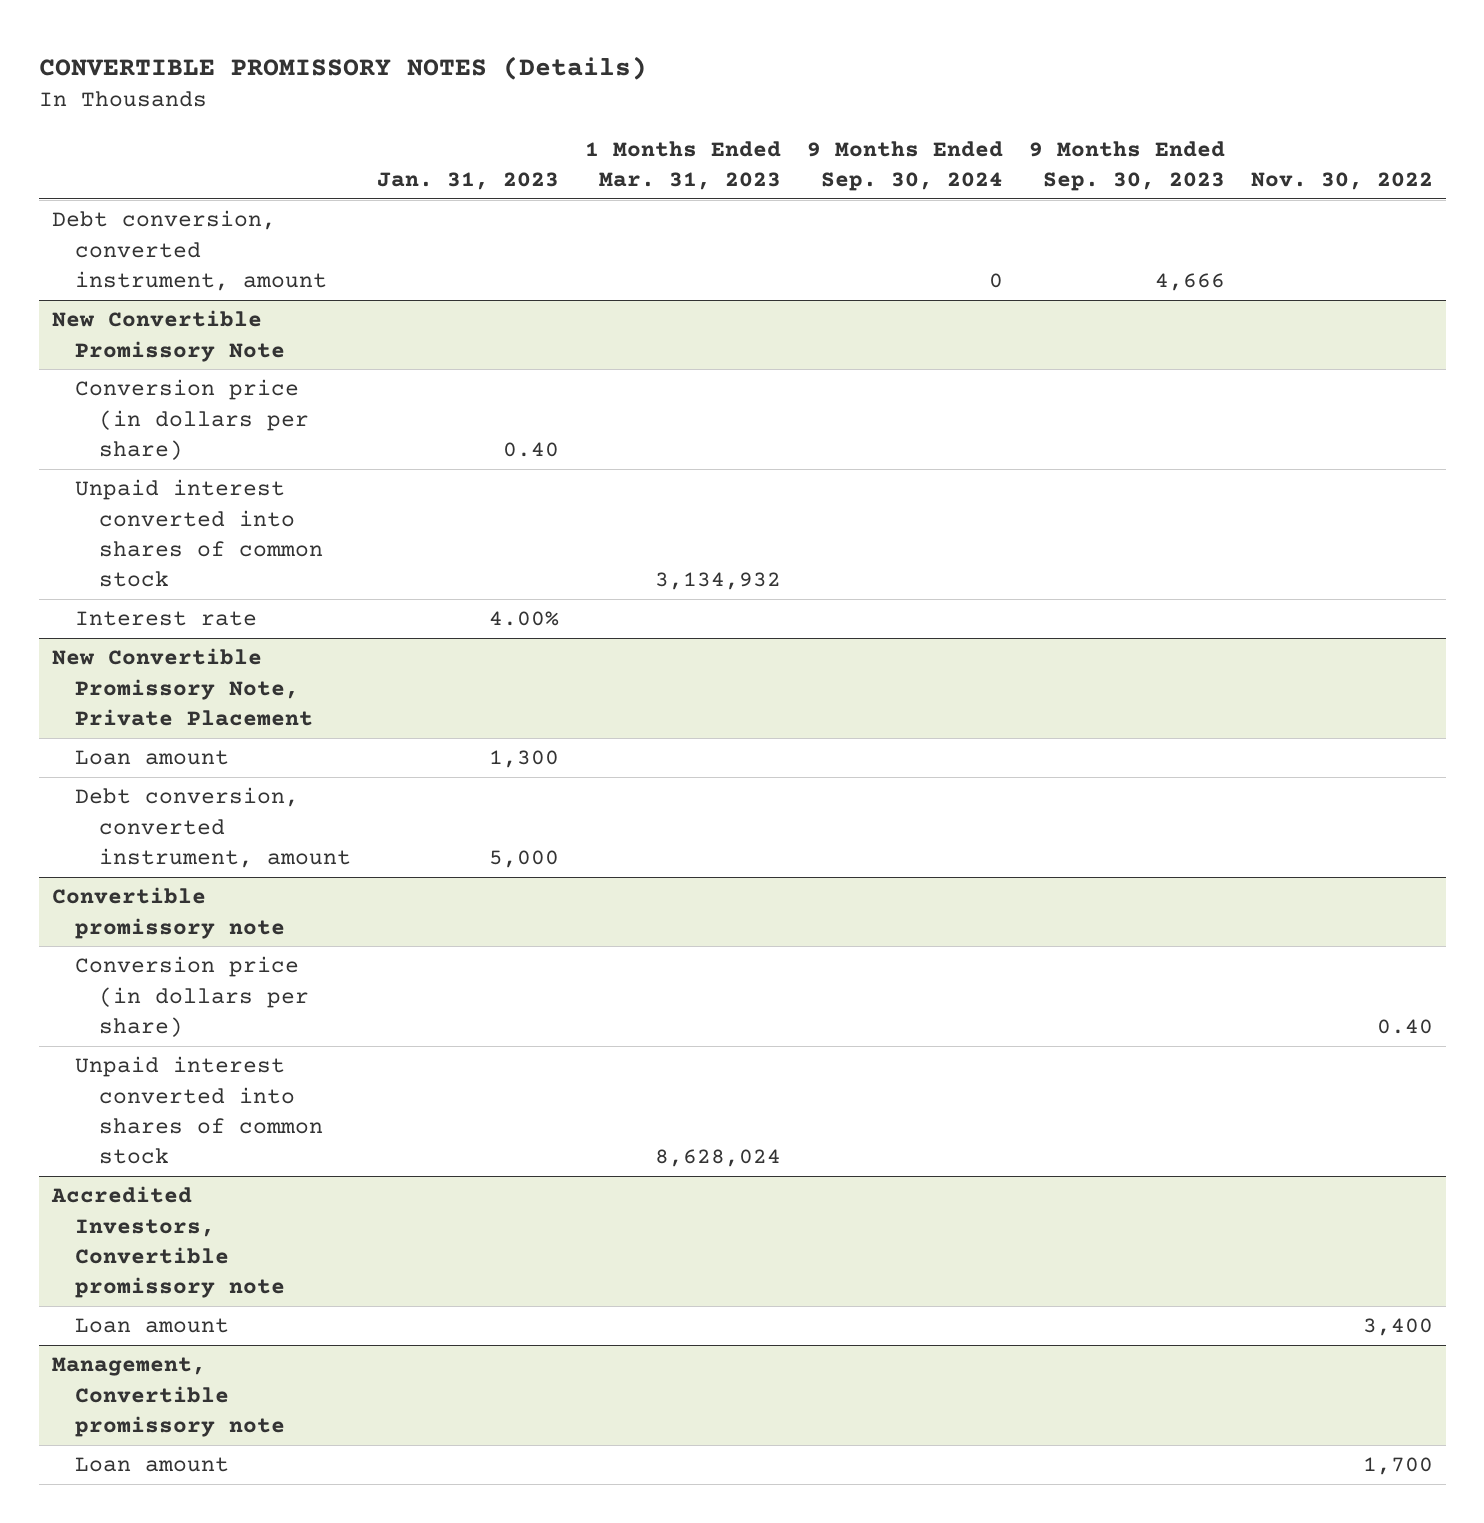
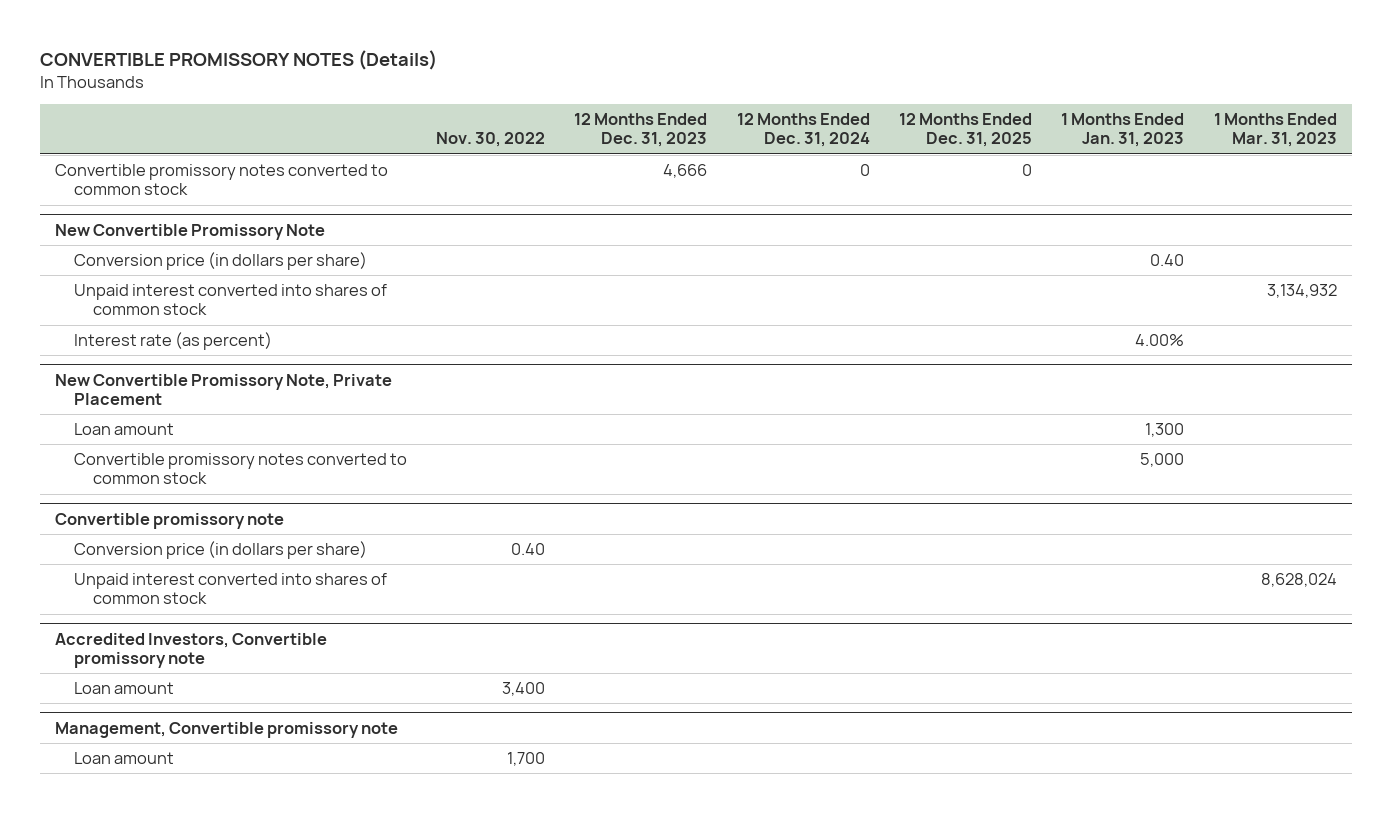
[377,171,560,190] Jan. 31, 2023 -> none
[806,140,1003,191] 9 Months Ended Sep. 30, 2024 -> none
[1028,140,1225,191] 9 Months Ended Sep. 30, 2023 -> none
none -> [574,112,708,148] 12 Months Ended Dec. 31, 2023
none -> [736,112,870,148] 12 Months Ended Dec. 31, 2024
none -> [899,112,1033,148] 12 Months Ended Dec. 31, 2025
none -> [1061,112,1185,148] 1 Months Ended Jan. 31, 2023
[51,210,328,291] Debt conversion, converted instrument, amount -> [55,164,389,196] Convertible promissory notes converted to common stock
[75,611,258,627] Interest rate -> [73,332,272,351] Interest rate (as percent)
[75,787,352,868] Debt conversion, converted instrument, amount -> [73,453,407,485] Convertible promissory notes converted to common stock

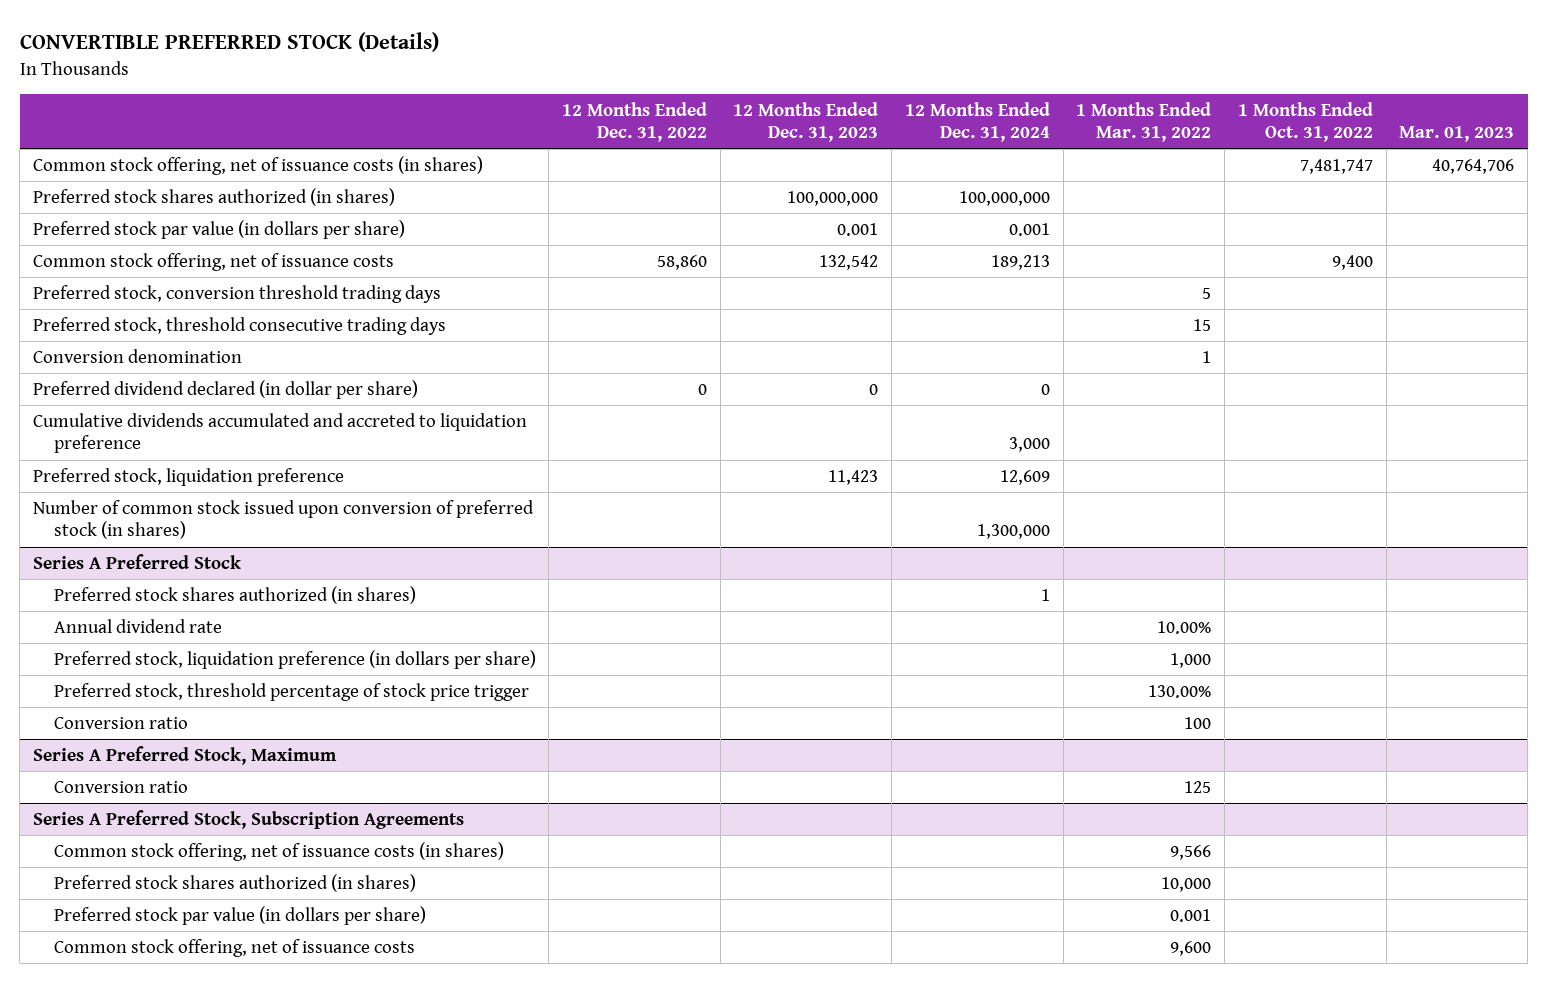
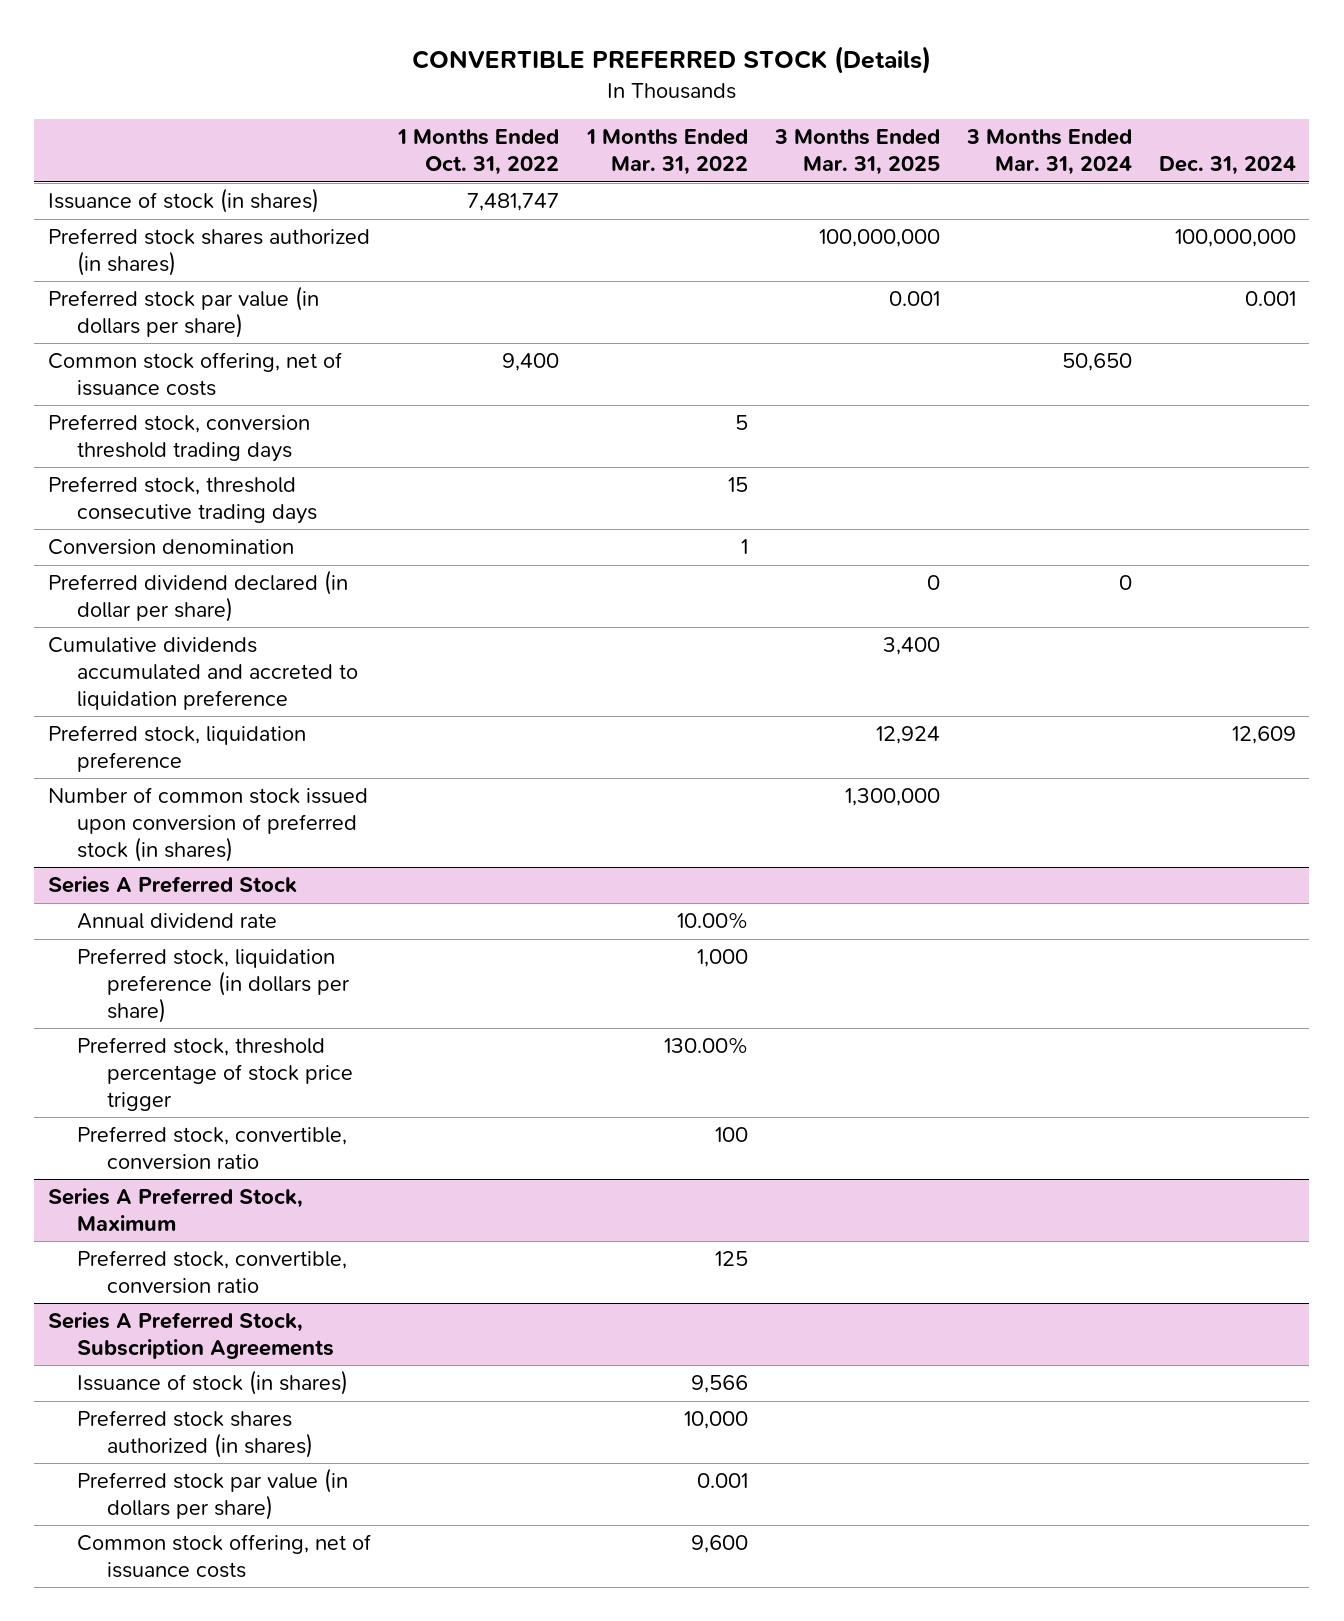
[562,101,708,143] 12 Months Ended Dec. 31, 2022 -> none
[733,101,879,143] 12 Months Ended Dec. 31, 2023 -> none
[904,101,1050,143] 12 Months Ended Dec. 31, 2024 -> none
[1399,126,1515,143] Mar. 01, 2023 -> none
none -> [773,129,940,176] 3 Months Ended Mar. 31, 2025
none -> [965,129,1132,176] 3 Months Ended Mar. 31, 2024
none -> [1158,156,1296,176] Dec. 31, 2024
[32,155,483,175] Common stock offering, net of issuance costs (in shares) -> [47,188,319,214] Issuance of stock (in shares)
[53,585,416,604] Preferred stock shares authorized (in shares) -> none
[53,716,188,729] Conversion ratio -> [77,1126,348,1170] Preferred stock, convertible, conversion ratio
[53,780,188,793] Conversion ratio -> [77,1250,348,1294] Preferred stock, convertible, conversion ratio
[53,841,504,861] Common stock offering, net of issuance costs (in shares) -> [77,1370,349,1396] Issuance of stock (in shares)

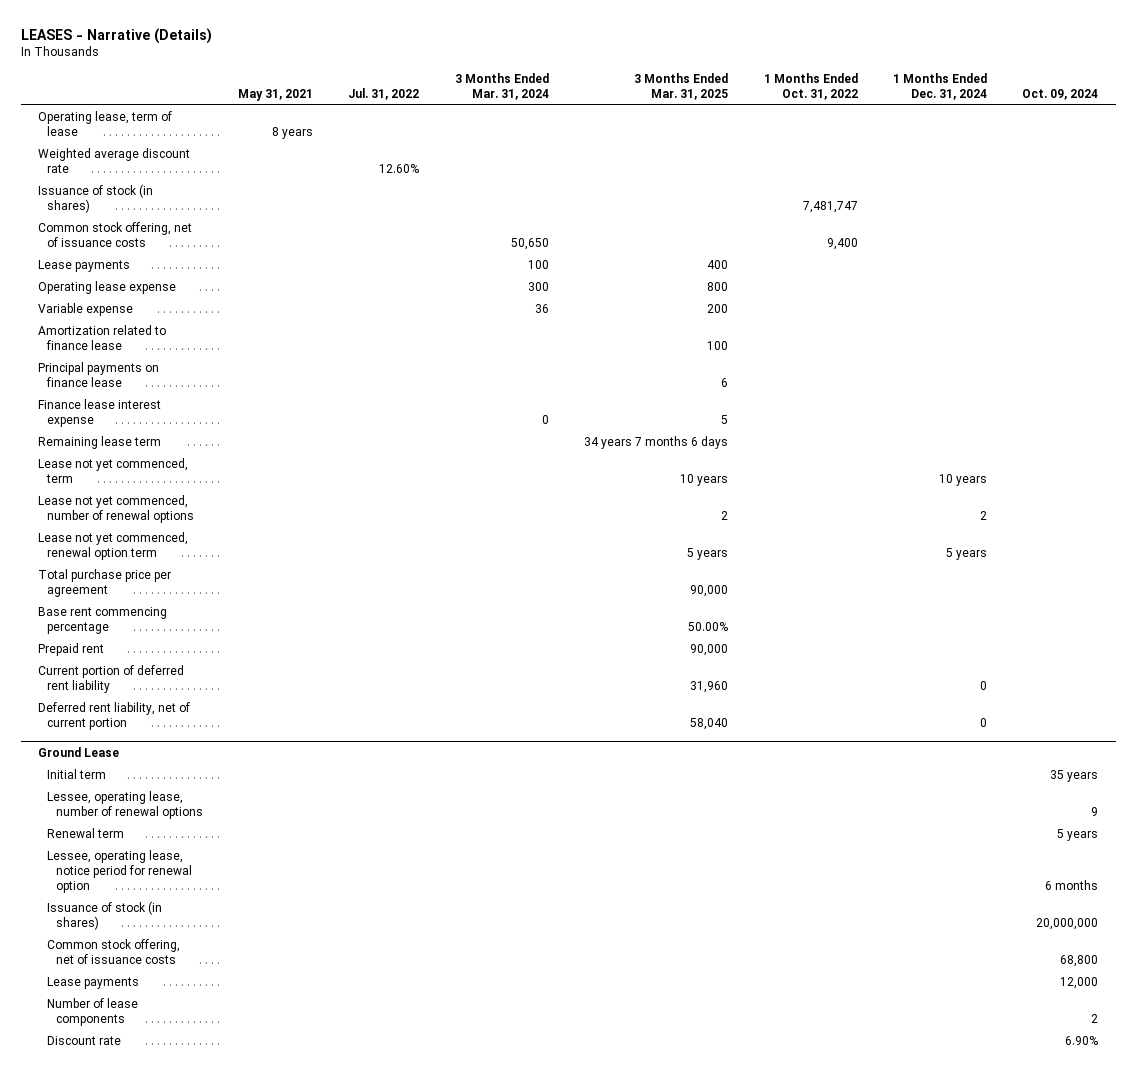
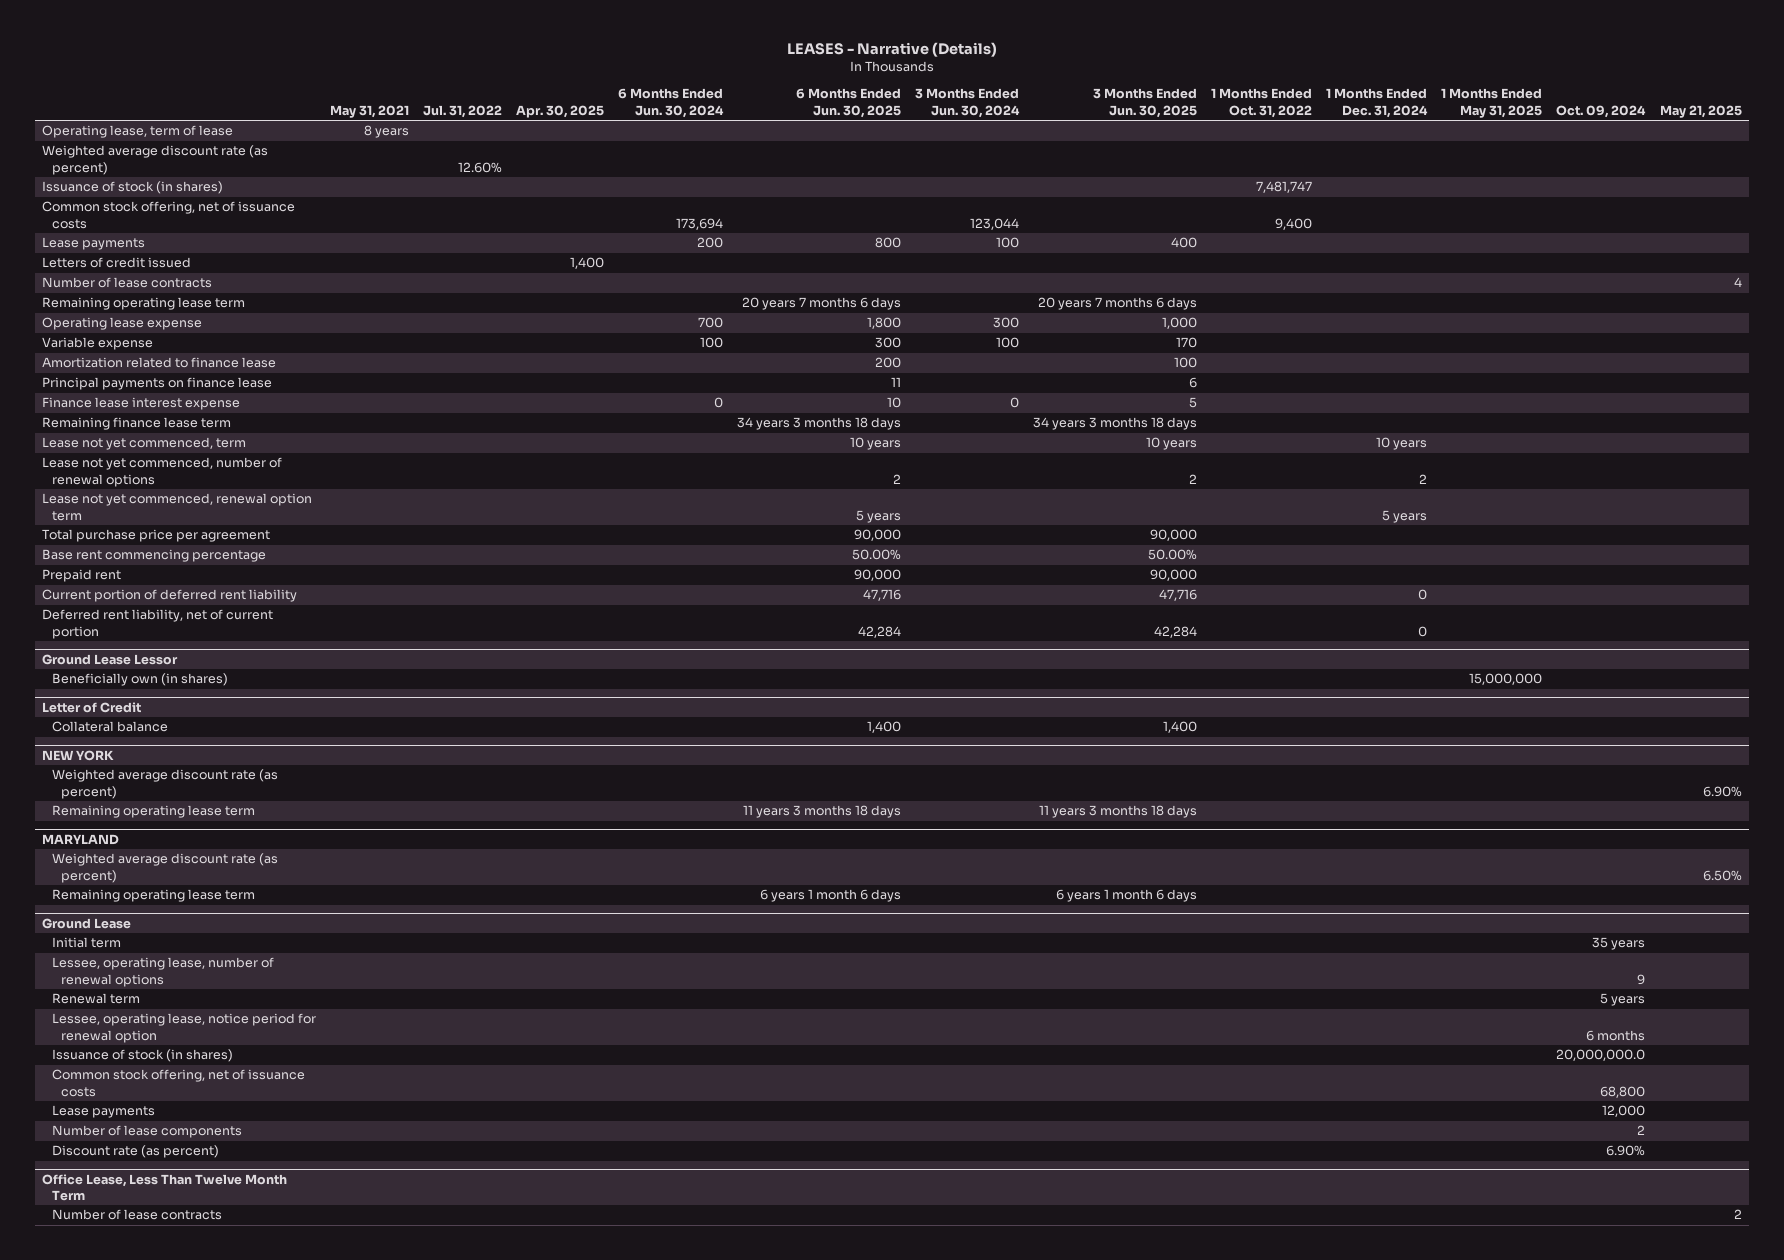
[454,73,549,101] 3 Months Ended Mar. 31, 2024 -> none
[634,73,729,101] 3 Months Ended Mar. 31, 2025 -> none
none -> [515,104,604,118] Apr. 30, 2025
none -> [617,88,724,118] 6 Months Ended Jun. 30, 2024
none -> [795,88,901,118] 6 Months Ended Jun. 30, 2025
none -> [915,88,1021,118] 3 Months Ended Jun. 30, 2024
none -> [1093,88,1198,118] 3 Months Ended Jun. 30, 2025
none -> [1441,88,1543,118] 1 Months Ended May 31, 2025
none -> [1659,104,1742,118] May 21, 2025
[38,148,191,174] Weighted average discount rate -> [41,145,268,175] Weighted average discount rate (as percent)
none -> [41,257,191,269] Letters of credit issued
none -> [41,277,212,289] Number of lease contracts
none -> [41,297,245,311] Remaining operating lease term
[38,436,162,450] Remaining lease term -> [41,417,231,431] Remaining finance lease term
none -> [41,653,178,665] Ground Lease Lessor
none -> [51,673,228,687] Beneficially own (in shares)
none -> [41,701,141,713] Letter of Credit
none -> [51,721,168,733] Collateral balance
none -> [41,749,114,761] NEW YORK
none -> [51,769,278,799] Weighted average discount rate (as percent)
none -> [51,805,255,819] Remaining operating lease term
none -> [41,833,119,845] MARYLAND
none -> [51,853,278,883] Weighted average discount rate (as percent)
none -> [51,889,255,903] Remaining operating lease term
[1036,918,1099,931] 20,000,000 -> [1556,1049,1646,1062] 20,000,000.0
[47,1036,122,1046] Discount rate -> [51,1145,219,1159] Discount rate (as percent)
none -> [41,1173,287,1201] Office Lease, Less Than Twelve Month Term
none -> [51,1209,222,1221] Number of lease contracts

